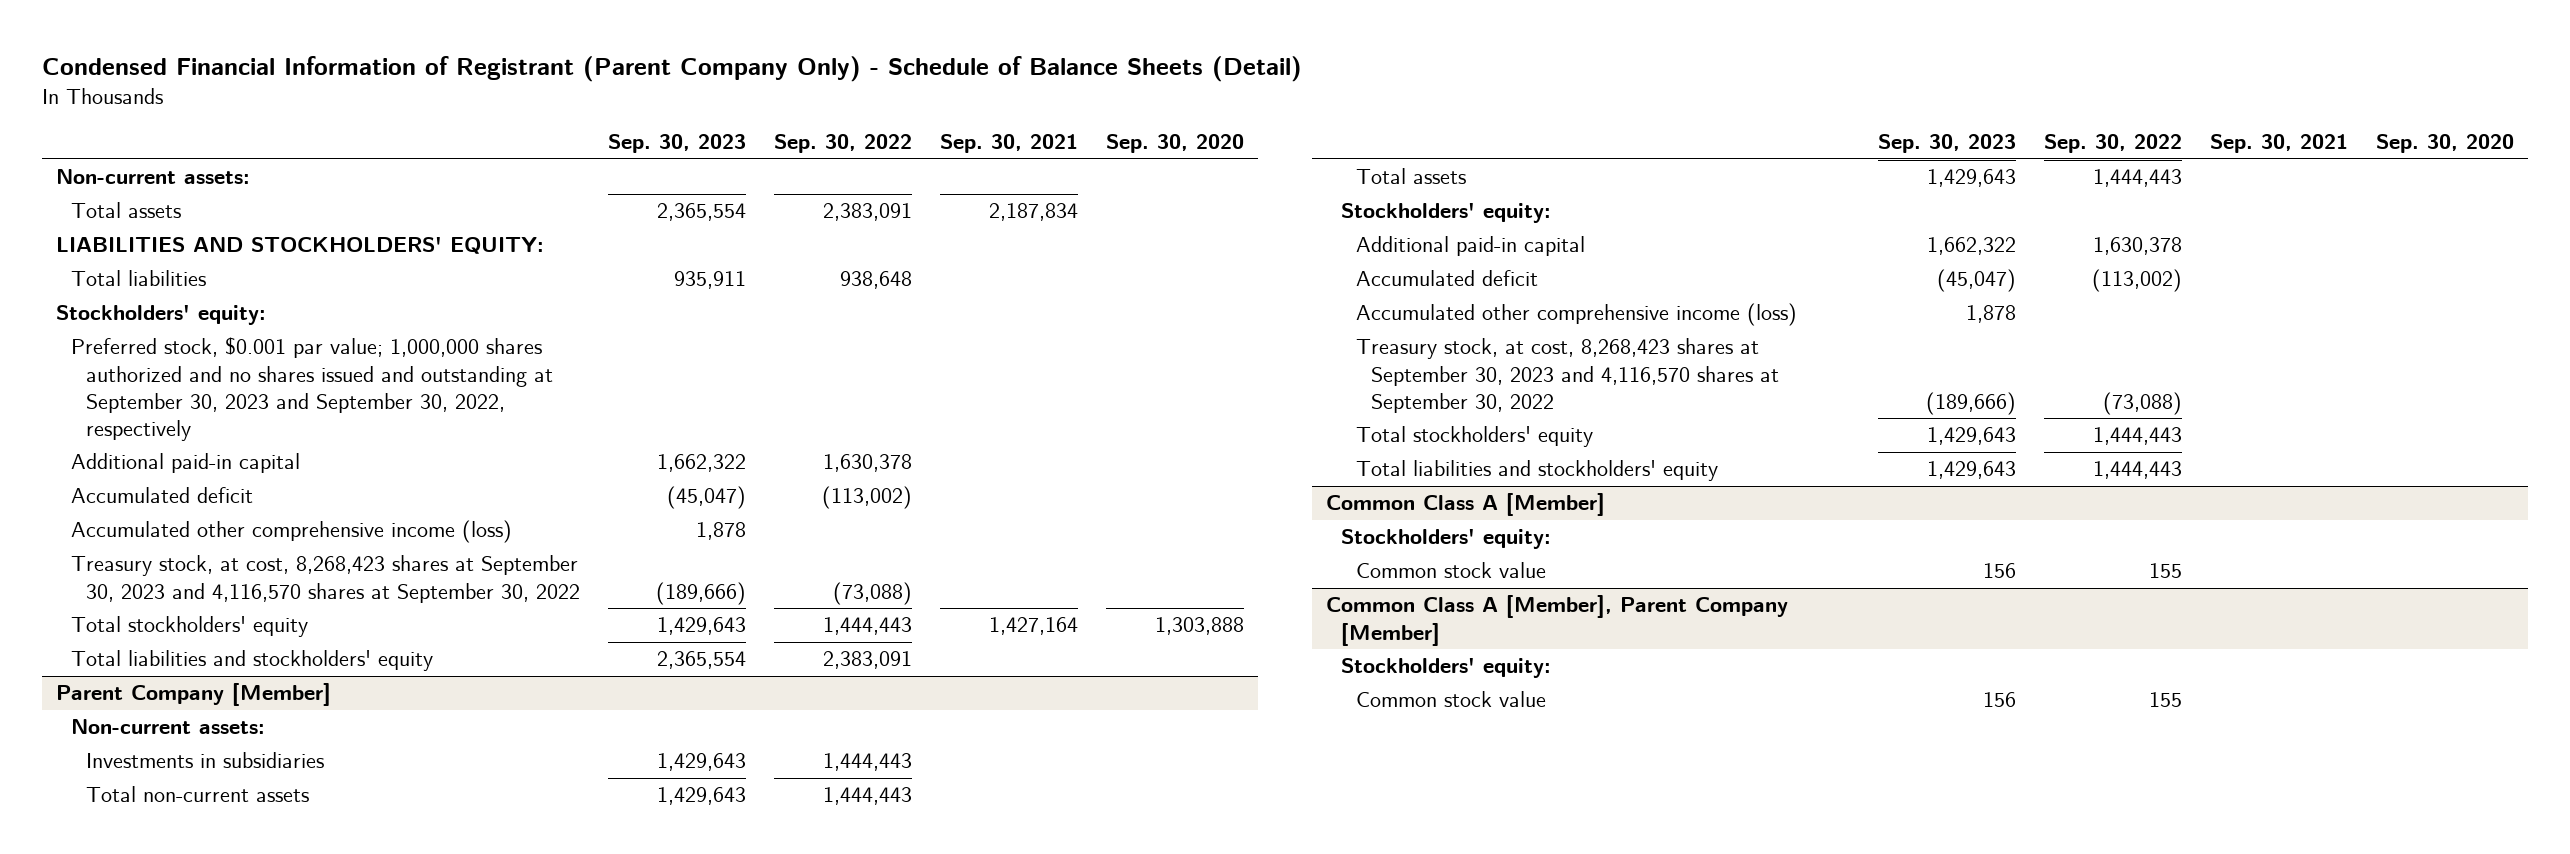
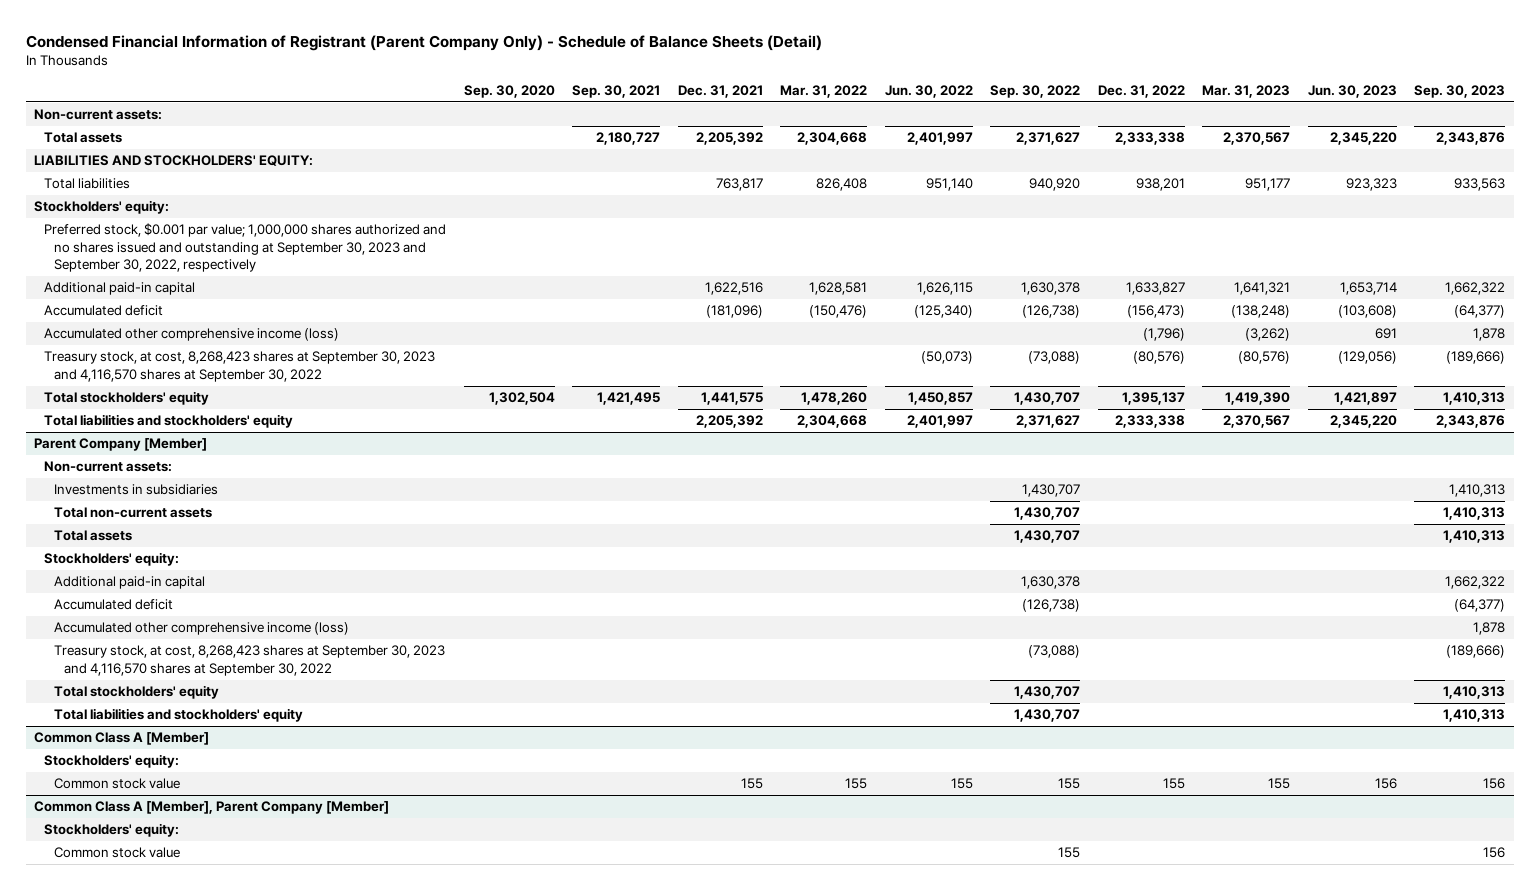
none -> [677,84,763,98] Dec. 31, 2021
none -> [780,84,868,98] Mar. 31, 2022
none -> [884,84,973,98] Jun. 30, 2022
none -> [1097,84,1185,98] Dec. 31, 2022
none -> [1202,84,1291,98] Mar. 31, 2023
none -> [1307,84,1397,98] Jun. 30, 2023
[657,203,747,222] 2,365,554 -> [1436,132,1506,146] 2,343,876
[823,203,913,222] 2,383,091 -> [1016,132,1081,146] 2,371,627
[989,203,1079,222] 2,187,834 -> [596,132,661,146] 2,180,727
[674,271,747,290] 935,911 -> [1454,178,1506,192] 933,563
[840,271,913,290] 938,648 -> [1029,178,1081,192] 940,920
[667,486,747,510] (45,047) -> [1454,305,1506,319] (64,377)
[822,486,913,510] (113,002) -> [1022,305,1081,319] (126,738)
[657,617,747,636] 1,429,643 -> [1443,392,1506,406] 1,410,313
[823,617,913,636] 1,444,443 -> [1014,392,1081,406] 1,430,707
[989,617,1079,636] 1,427,164 -> [597,392,661,406] 1,421,495
[1155,617,1245,636] 1,303,888 -> [488,392,555,406] 1,302,504
[657,651,747,670] 2,365,554 -> [1436,415,1506,429] 2,343,876
[823,651,913,670] 2,383,091 -> [1016,415,1081,429] 2,371,627
[657,753,747,772] 1,429,643 -> [1449,484,1506,498] 1,410,313
[823,753,913,772] 1,444,443 -> [1022,484,1081,498] 1,430,707
[657,787,747,806] 1,429,643 -> [1443,507,1506,521] 1,410,313
[823,787,913,806] 1,444,443 -> [1014,507,1081,521] 1,430,707
[1927,169,2017,188] 1,429,643 -> [1443,530,1506,544] 1,410,313
[2093,169,2183,188] 1,444,443 -> [1014,530,1081,544] 1,430,707
[1937,269,2017,293] (45,047) -> [1454,599,1506,613] (64,377)
[2092,269,2183,293] (113,002) -> [1022,599,1081,613] (126,738)
[1927,427,2017,446] 1,429,643 -> [1443,686,1506,700] 1,410,313
[2093,427,2183,446] 1,444,443 -> [1014,686,1081,700] 1,430,707
[1927,461,2017,480] 1,429,643 -> [1443,709,1506,723] 1,410,313
[2093,461,2183,480] 1,444,443 -> [1014,709,1081,723] 1,430,707

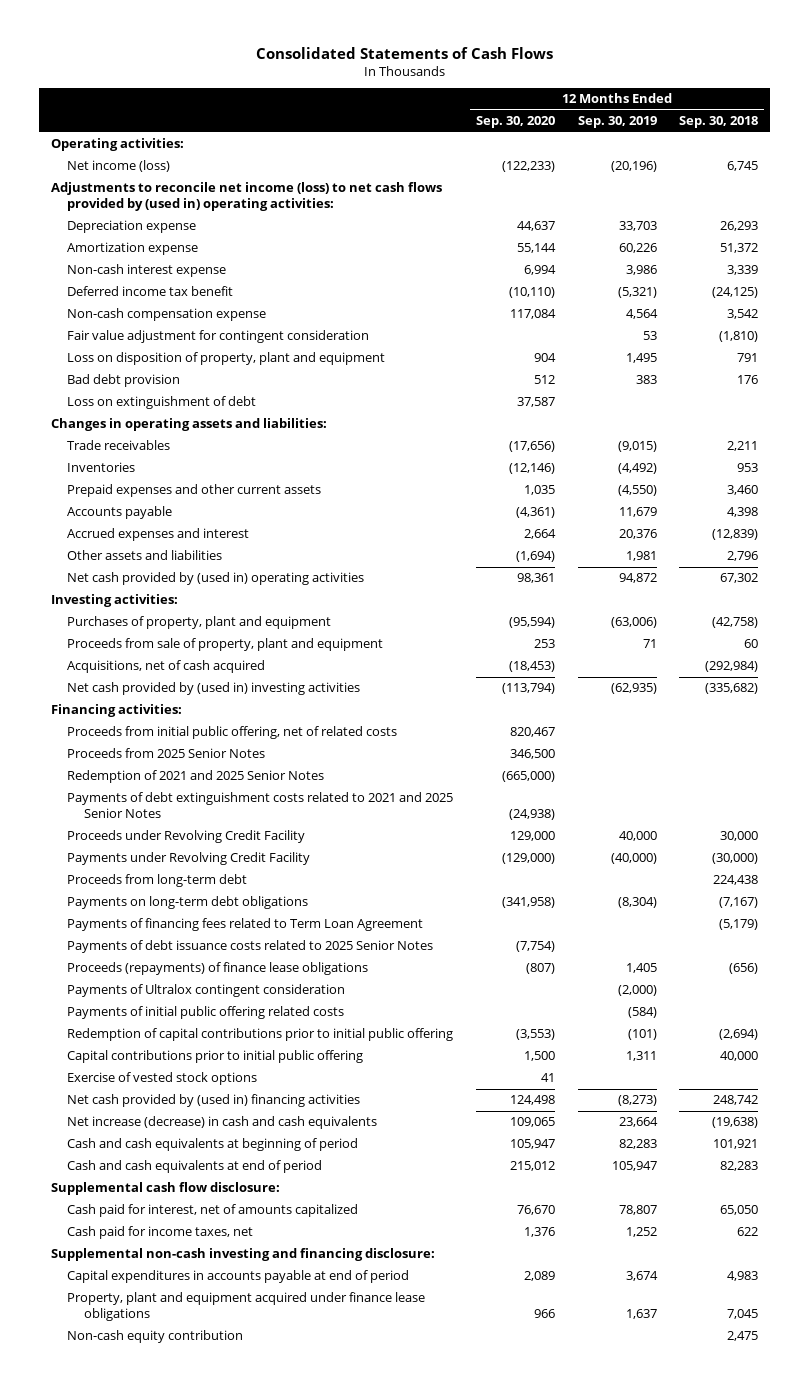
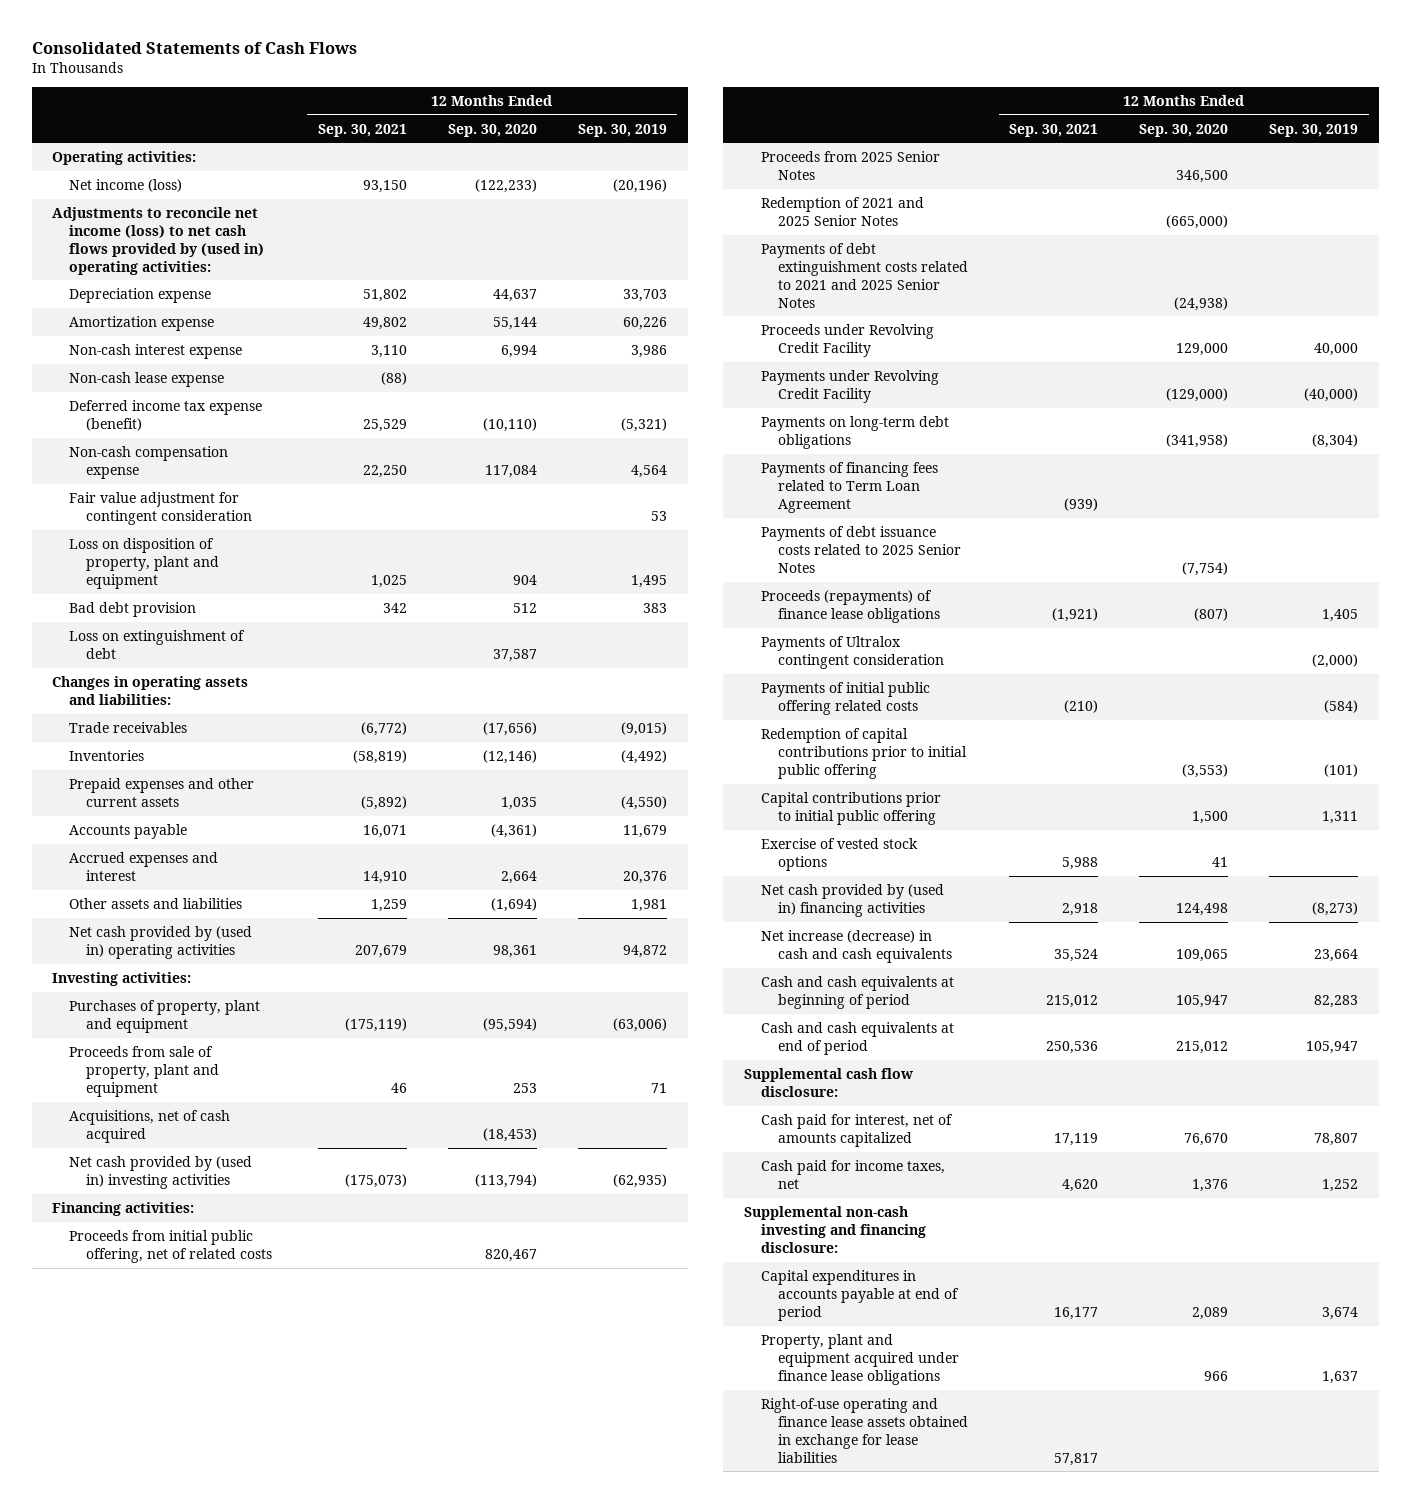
[679,116,759,129] Sep. 30, 2018 -> none
none -> [317,123,407,137] Sep. 30, 2021
none -> [69,371,225,387] Non-cash lease expense
[67,286,234,297] Deferred income tax benefit -> [69,399,263,431] Deferred income tax expense (benefit)
[67,874,248,888] Proceeds from long-term debt -> none
[67,1330,244,1344] Non-cash equity contribution -> none
none -> [760,1397,968,1463] Right-of-use operating and finance lease assets obtained in exchange for lease liabilities

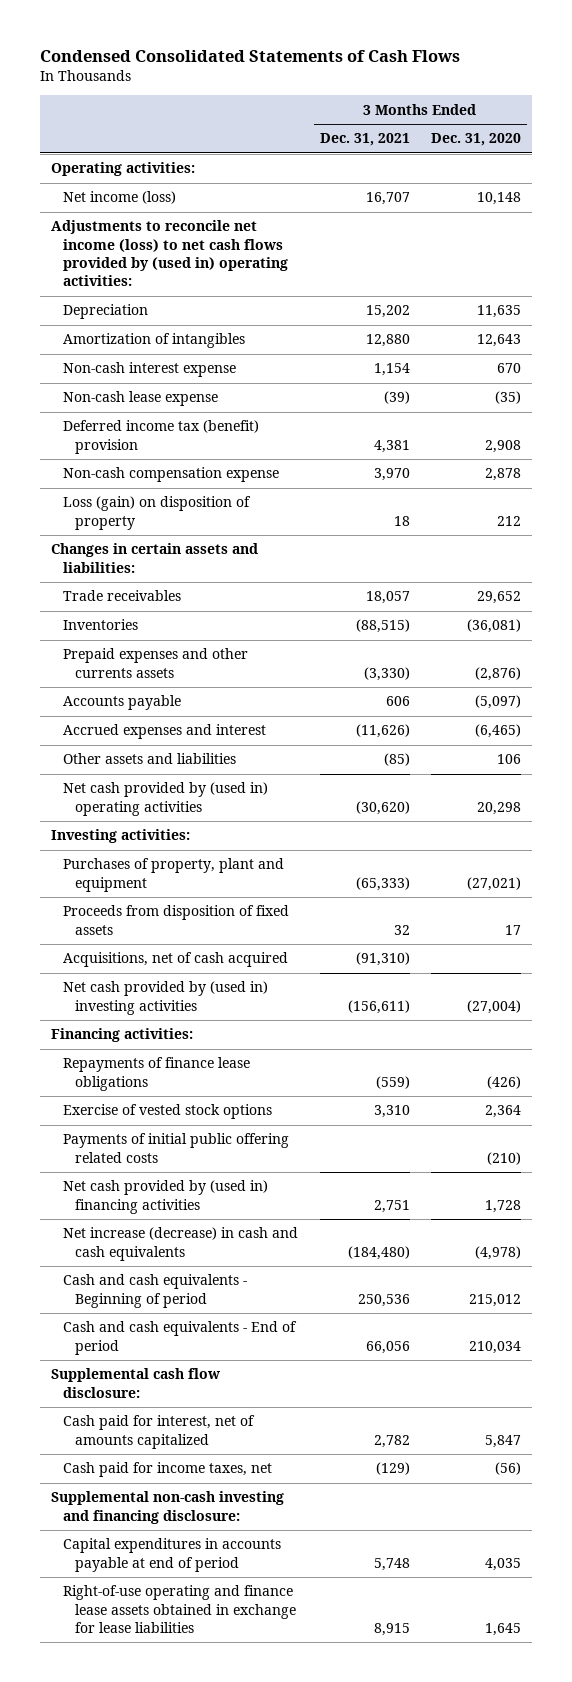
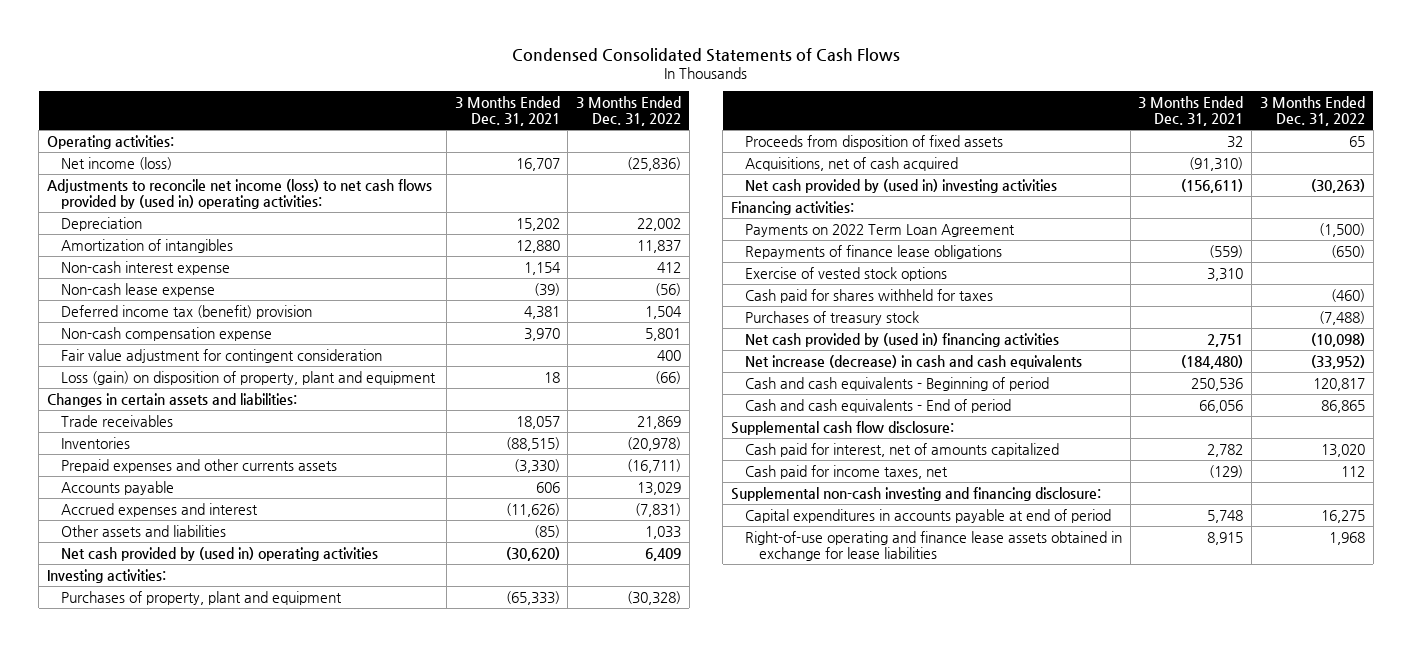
[431,133,522,147] Dec. 31, 2020 -> none
none -> [576,95,682,127] 3 Months Ended Dec. 31, 2022
none -> [61,348,383,363] Fair value adjustment for contingent consideration
[62,496,251,530] Loss (gain) on disposition of property -> [61,370,437,385] Loss (gain) on disposition of property, plant and equipment
none -> [744,223,1015,237] Payments on 2022 Term Loan Agreement
[62,1133,289,1163] Payments of initial public offering related costs -> none
none -> [744,288,993,303] Cash paid for shares withheld for taxes
none -> [744,310,919,325] Purchases of treasury stock

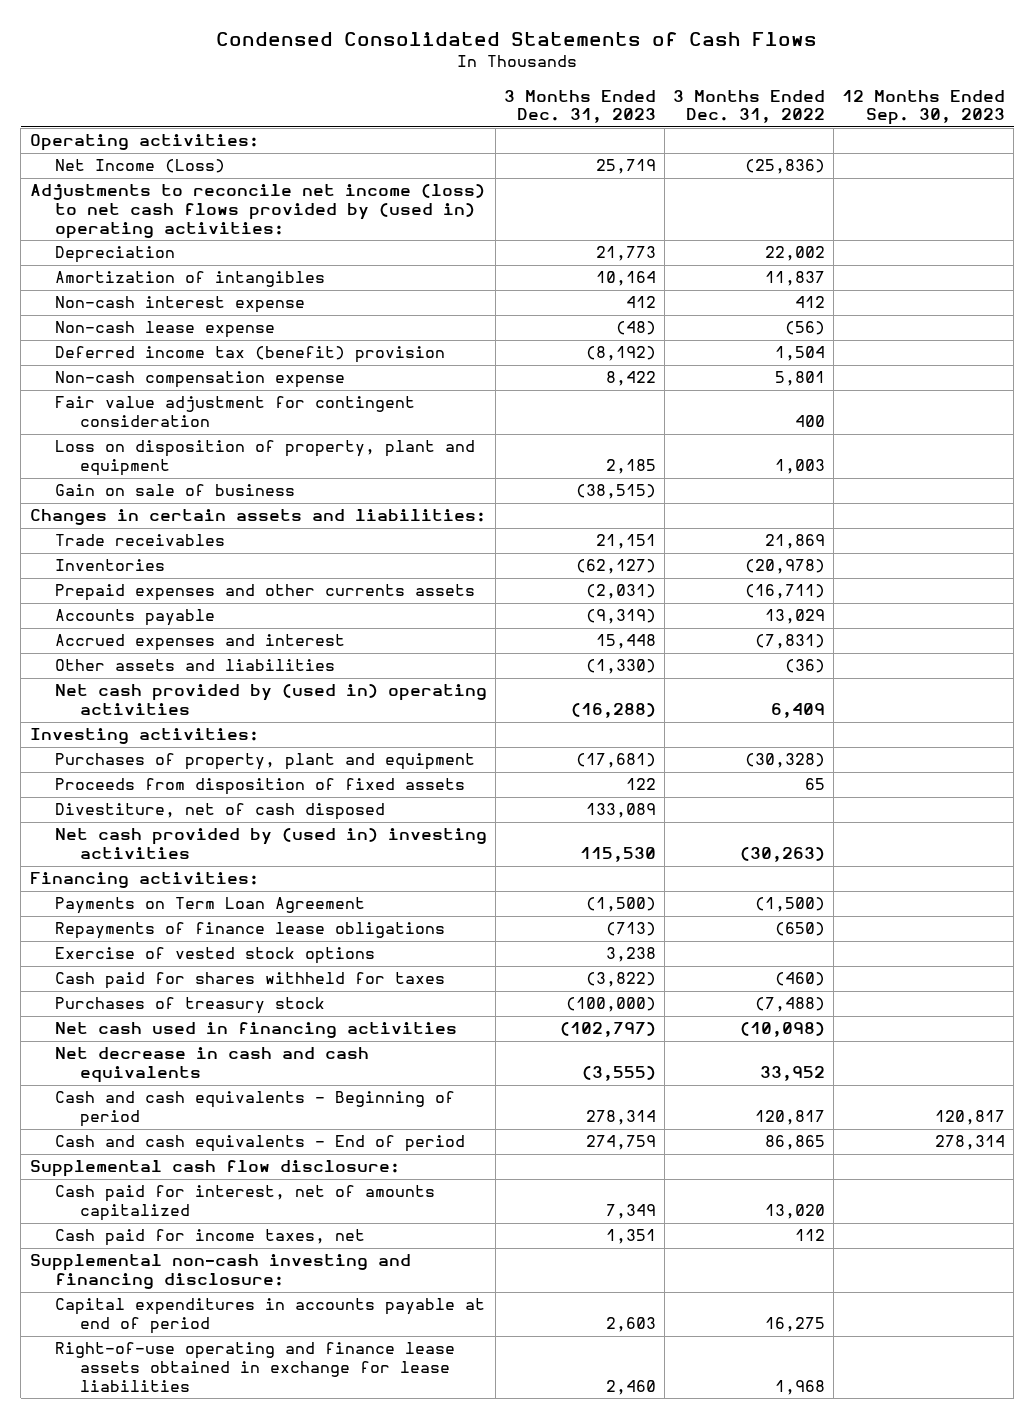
[454,95,560,127] 3 Months Ended Dec. 31, 2021 -> none
none -> [503,89,656,124] 3 Months Ended Dec. 31, 2023
none -> [842,89,1006,126] 12 Months Ended Sep. 30, 2023
[61,156,173,170] Net income (loss) -> [54,159,225,174] Net Income (Loss)
[61,370,437,385] Loss (gain) on disposition of property, plant and equipment -> [54,440,475,477] Loss on disposition of property, plant and equipment
[655,370,682,384] (66) -> [774,459,825,475] 1,003
none -> [54,484,295,497] Gain on sale of business
[645,525,682,539] 1,033 -> [784,659,825,674] (36)
[744,156,958,171] Acquisitions, net of cash acquired -> none
none -> [54,803,385,821] Divestiture, net of cash disposed
[744,223,1015,237] Payments on 2022 Term Loan Agreement -> [54,897,365,915] Payments on Term Loan Agreement
[744,332,1059,347] Net cash provided by (used in) financing activities -> [54,1022,457,1039] Net cash used in financing activities
[744,354,1082,369] Net increase (decrease) in cash and cash equivalents -> [54,1047,369,1084] Net decrease in cash and cash equivalents
[1310,354,1365,369] (33,952) -> [759,1066,825,1082] 33,952

